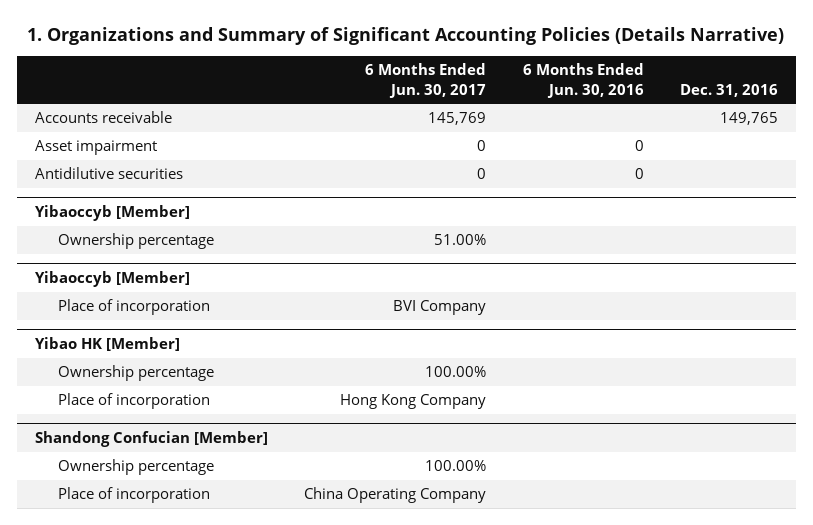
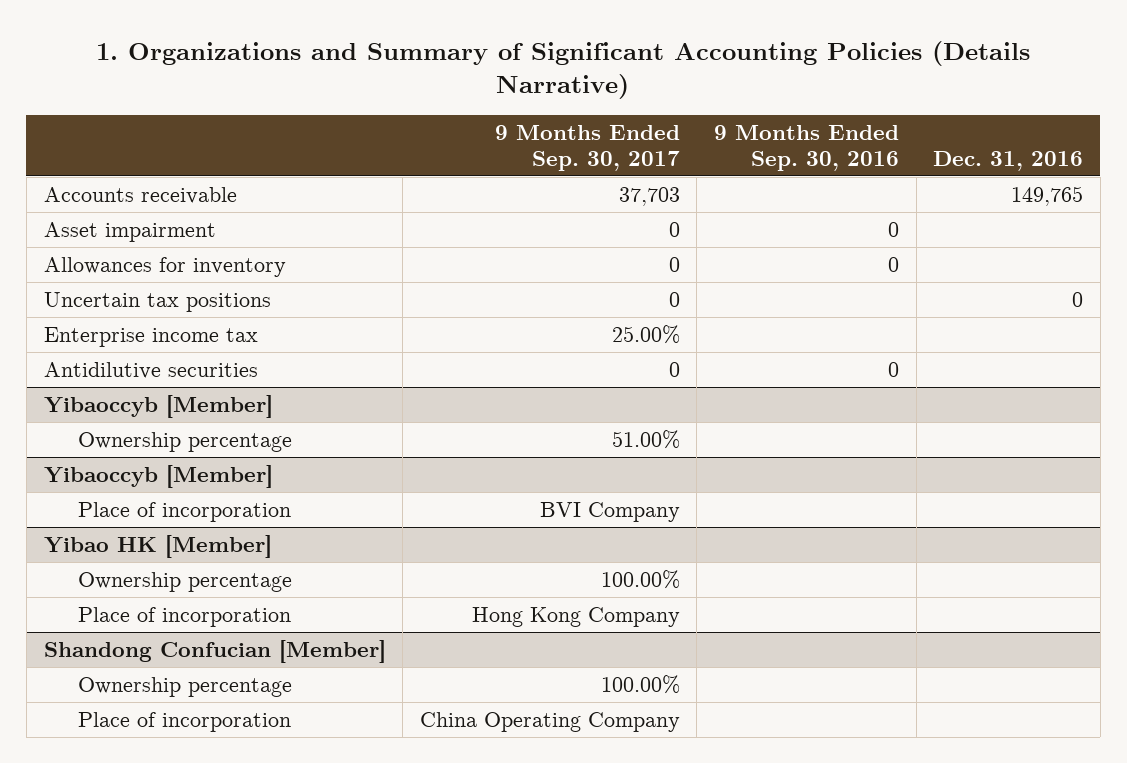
[365,63,487,98] 6 Months Ended Jun. 30, 2017 -> none
[522,63,644,98] 6 Months Ended Jun. 30, 2016 -> none
none -> [494,124,680,172] 9 Months Ended Sep. 30, 2017
none -> [714,124,900,172] 9 Months Ended Sep. 30, 2016
none -> [43,256,286,277] Allowances for inventory
none -> [43,291,271,312] Uncertain tax positions
none -> [43,326,258,347] Enterprise income tax

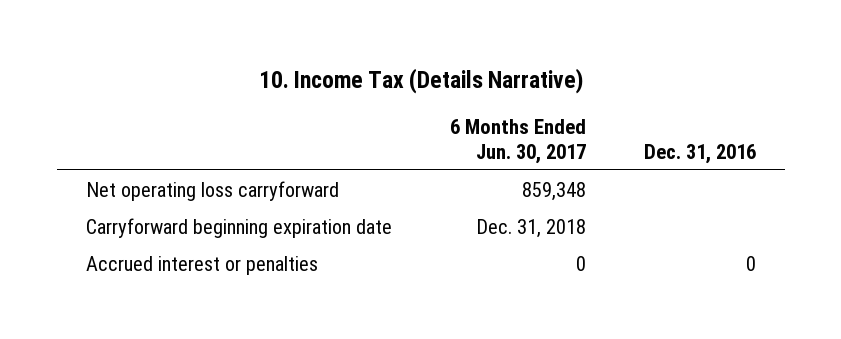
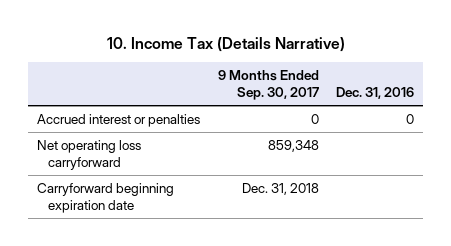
[449,119,586,164] 6 Months Ended Jun. 30, 2017 -> none
none -> [217,70,319,101] 9 Months Ended Sep. 30, 2017
[85,255,318,275] Accrued interest or penalties -> [36,113,200,127] Accrued interest or penalties

